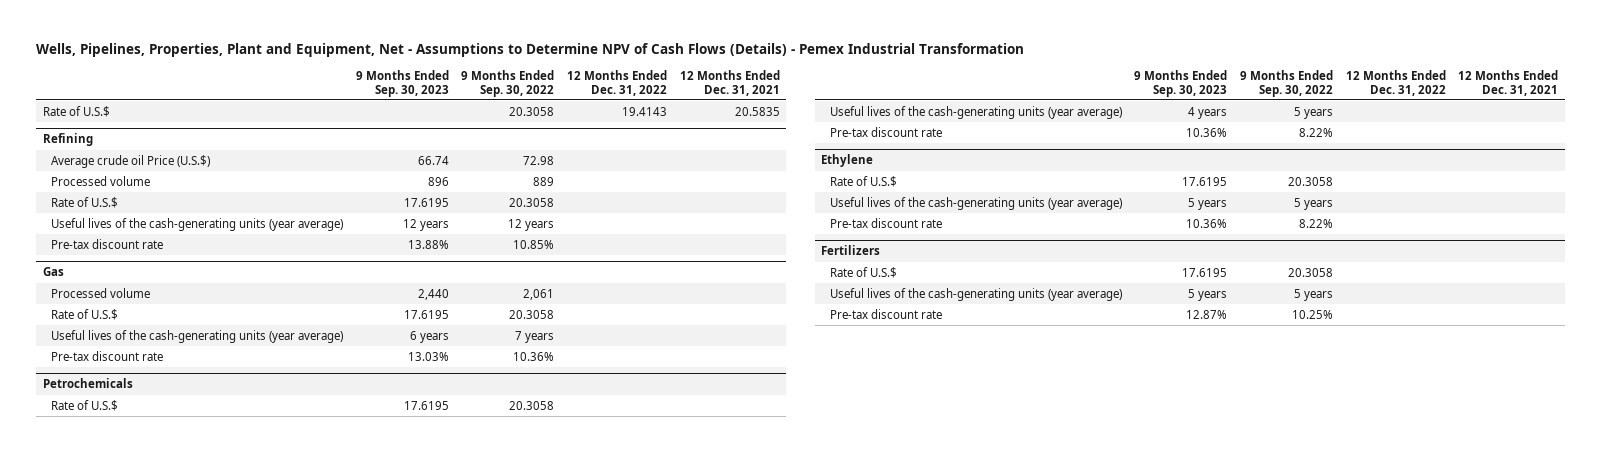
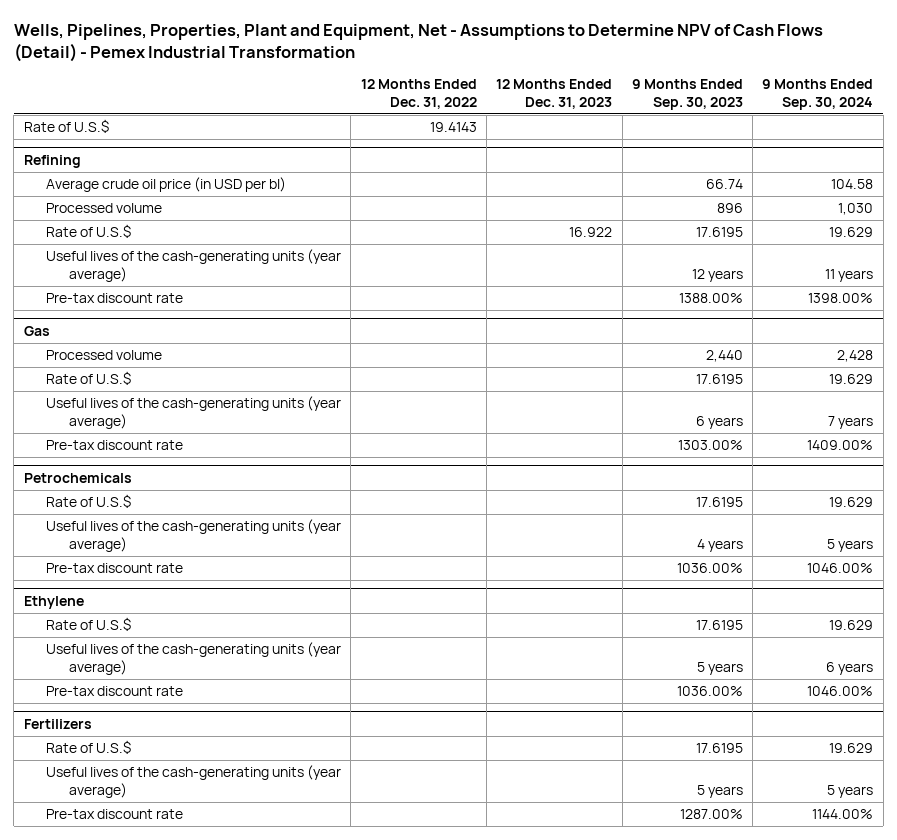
[36,43,1025,58] Wells, Pipelines, Properties, Plant and Equipment, Net - Assumptions to Determine NPV of Cash Flows (Details) - Pemex Industrial Transformation -> [13,23,823,62] Wells, Pipelines, Properties, Plant and Equipment, Net - Assumptions to Determine NPV of Cash Flows (Detail) - Pemex Industrial Transformation
[461,70,555,97] 9 Months Ended Sep. 30, 2022 -> none
[679,70,780,96] 12 Months Ended Dec. 31, 2021 -> none
none -> [496,78,613,109] 12 Months Ended Dec. 31, 2023
none -> [762,78,874,110] 9 Months Ended Sep. 30, 2024
[51,154,211,168] Average crude oil Price (U.S.$) -> [46,177,287,193] Average crude oil price (in USD per bl)
[407,239,449,249] 13.88% -> [678,293,743,304] 1388.00%
[407,351,449,361] 13.03% -> [677,440,743,451] 1303.00%
[1186,127,1228,137] 10.36% -> [676,563,743,574] 1036.00%
[1186,218,1228,228] 10.36% -> [676,686,743,697] 1036.00%
[1186,309,1228,319] 12.87% -> [679,809,743,820] 1287.00%

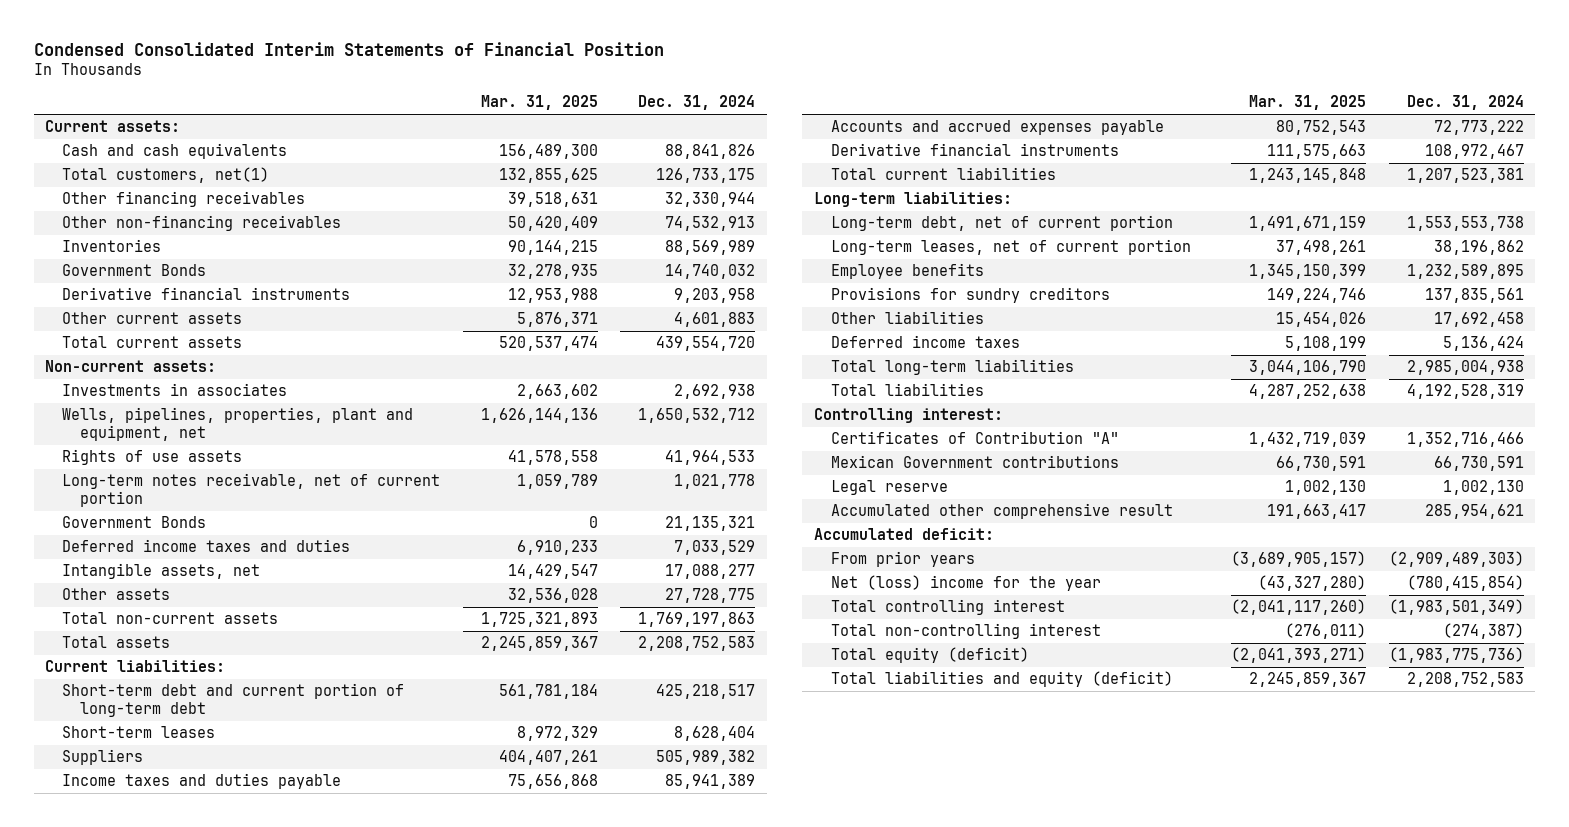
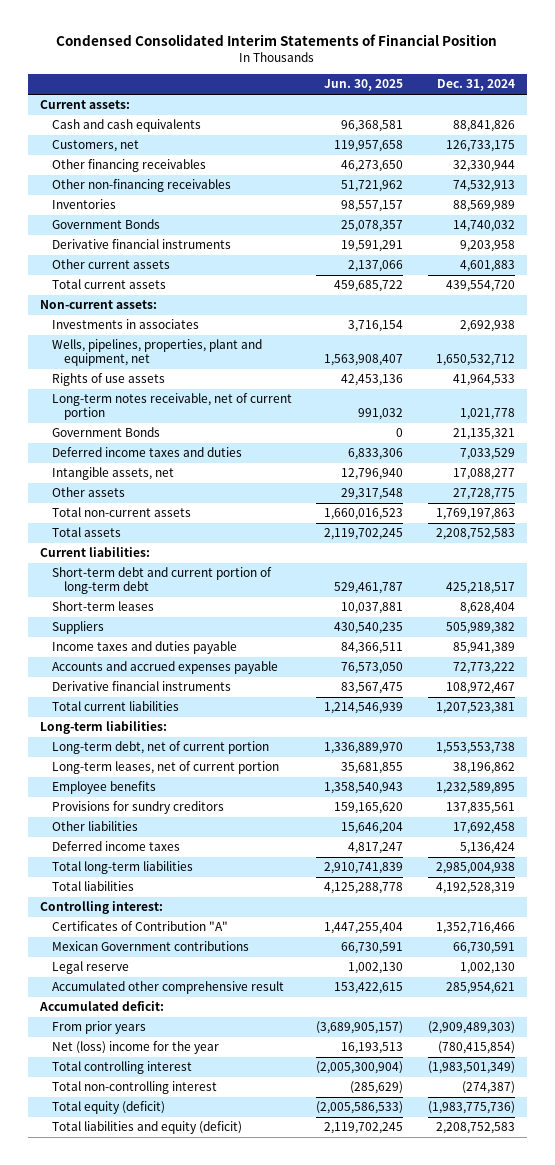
[480,95,598,111] Mar. 31, 2025 -> none
none -> [324,79,404,92] Jun. 30, 2025
[62,167,270,184] Total customers, net(1) -> [51,140,139,153] Customers, net

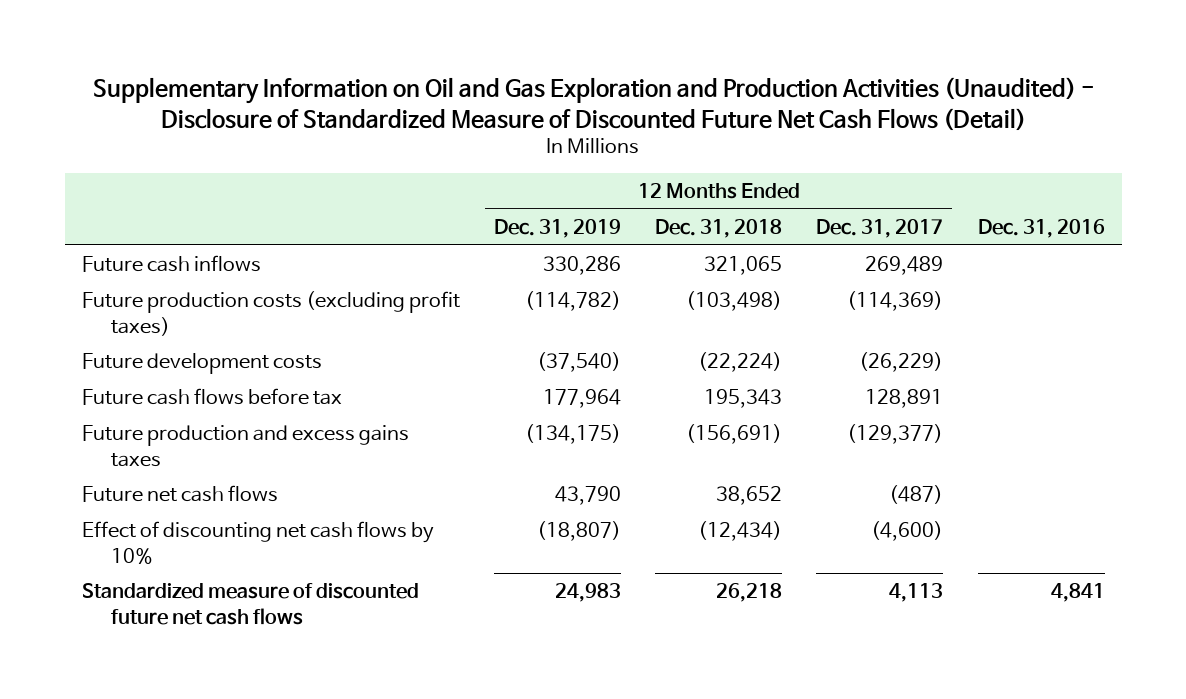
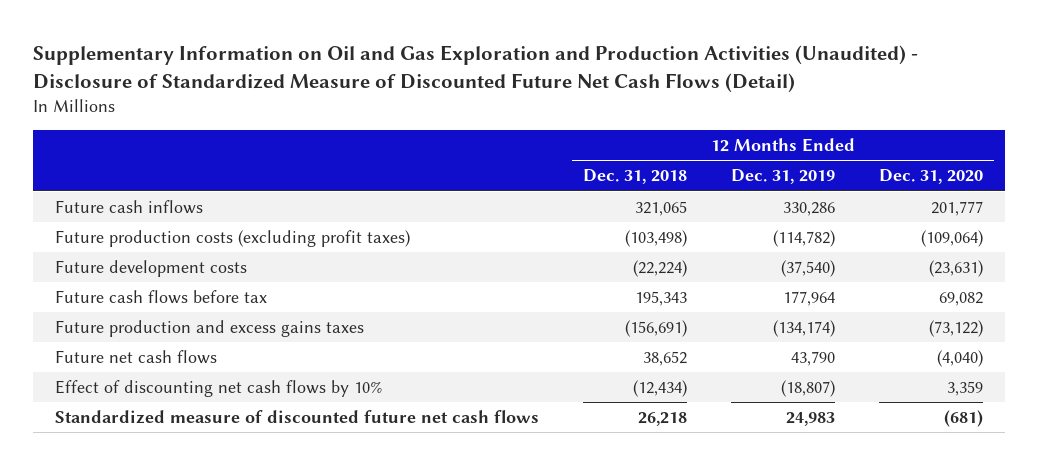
[816,218,944,238] Dec. 31, 2017 -> none
[977,218,1105,238] Dec. 31, 2016 -> none
none -> [879,169,984,185] Dec. 31, 2020
[525,423,622,444] (134,175) -> [773,319,836,337] (134,174)

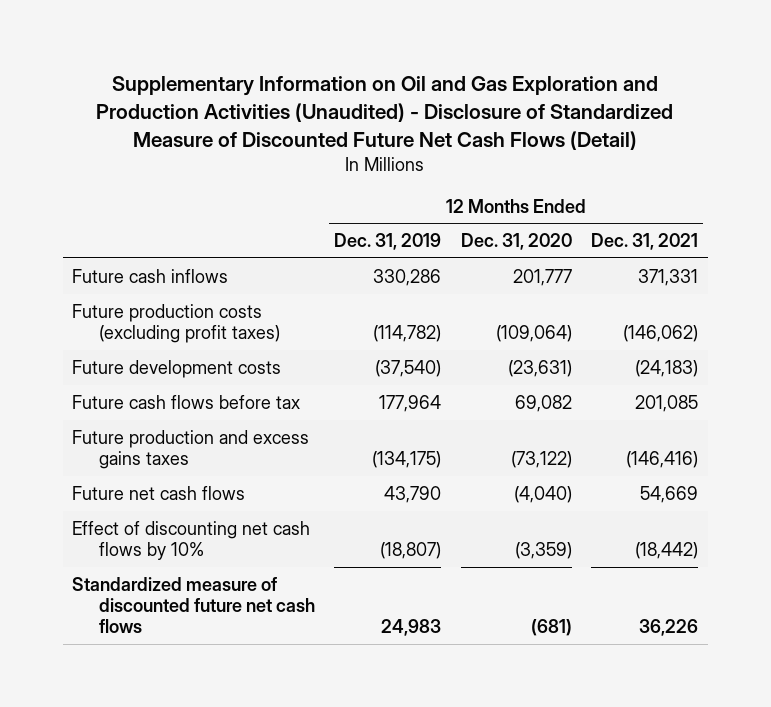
[582,169,687,185] Dec. 31, 2018 -> none
none -> [591,233,699,251] Dec. 31, 2021
[773,319,836,337] (134,174) -> [372,451,442,469] (134,175)
[947,380,984,396] 3,359 -> [514,542,572,560] (3,359)

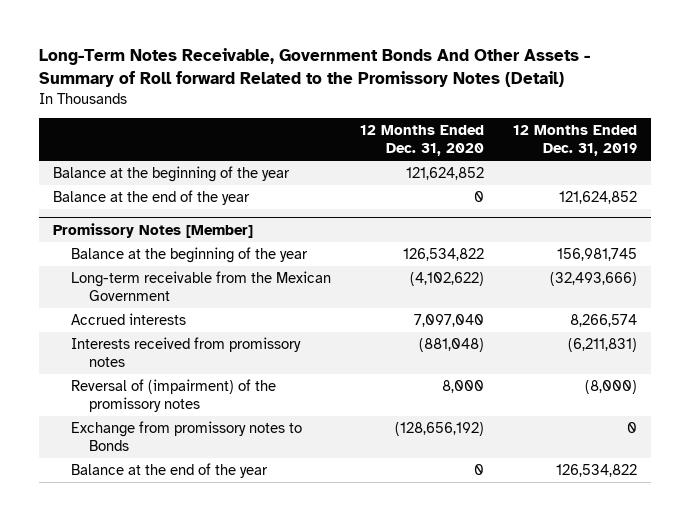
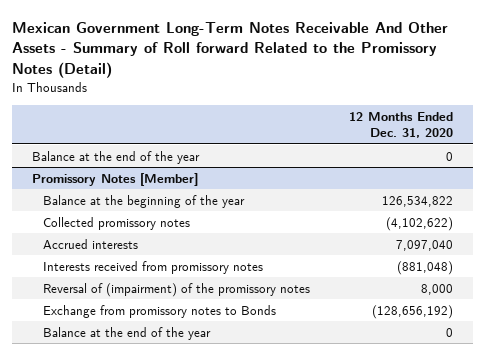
[38,48,590,88] Long-Term Notes Receivable, Government Bonds And Other Assets - Summary of Roll forward Related to the Promissory Notes (Detail) -> [12,21,449,78] Mexican Government Long-Term Notes Receivable And Other Assets - Summary of Roll forward Related to the Promissory Notes (Detail)
[512,125,637,157] 12 Months Ended Dec. 31, 2019 -> none
[53,165,291,182] Balance at the beginning of the year -> none
[71,270,332,301] Long-term receivable from the Mexican Government -> [43,216,191,230] Collected promissory notes

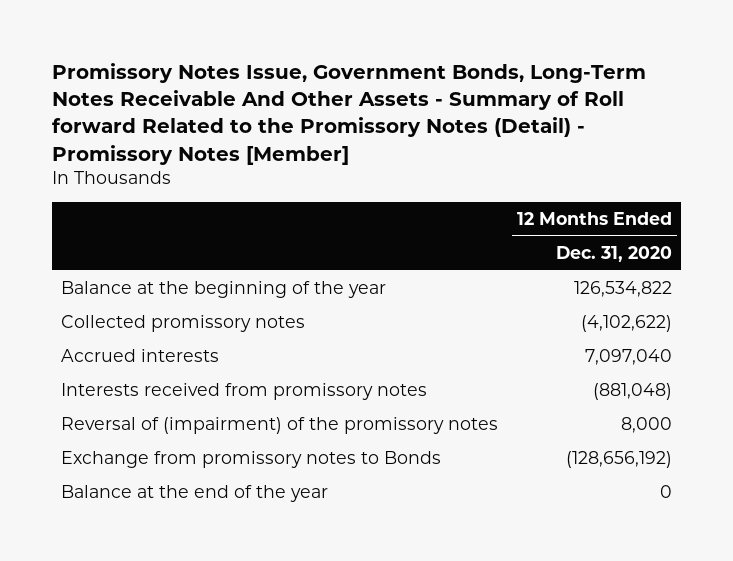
[12,21,449,78] Mexican Government Long-Term Notes Receivable And Other Assets - Summary of Roll forward Related to the Promissory Notes (Detail) -> [51,62,646,165] Promissory Notes Issue, Government Bonds, Long-Term Notes Receivable And Other Assets - Summary of Roll forward Related to the Promissory Notes (Detail) - Promissory Notes [Member]
[31,150,200,164] Balance at the end of the year -> none
[31,172,198,186] Promissory Notes [Member] -> none

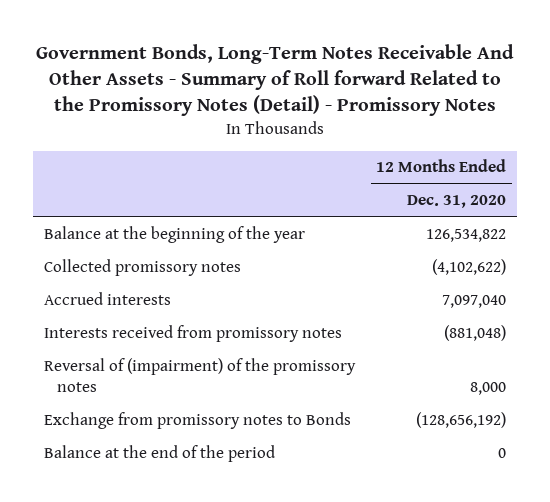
[51,62,646,165] Promissory Notes Issue, Government Bonds, Long-Term Notes Receivable And Other Assets - Summary of Roll forward Related to the Promissory Notes (Detail) - Promissory Notes [Member] -> [35,43,514,117] Government Bonds, Long-Term Notes Receivable And Other Assets - Summary of Roll forward Related to the Promissory Notes (Detail) - Promissory Notes
[61,485,329,503] Balance at the end of the year -> [43,444,275,462] Balance at the end of the period

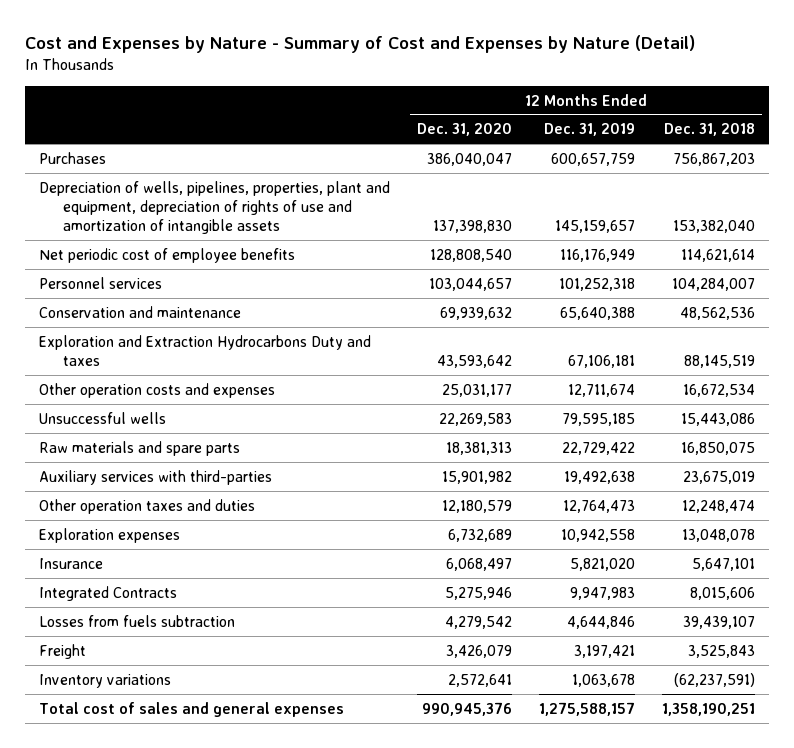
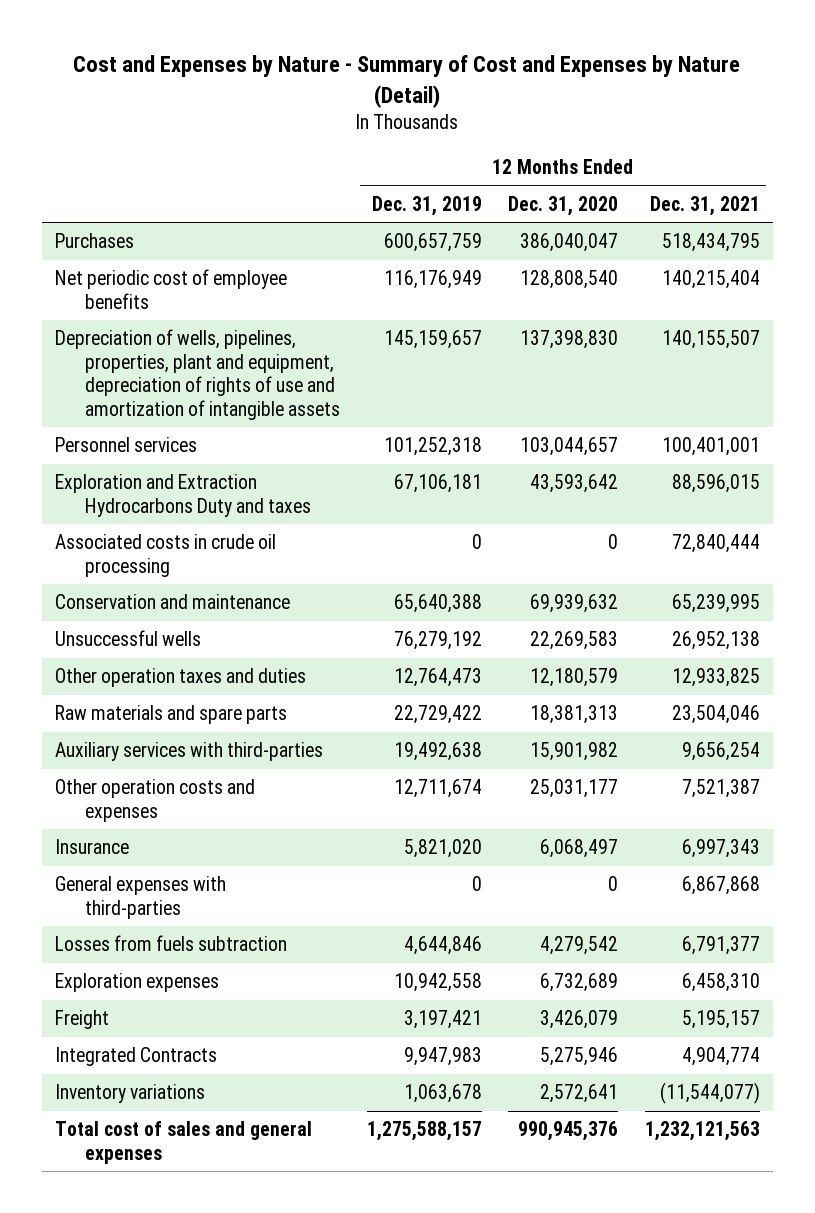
[663,123,755,137] Dec. 31, 2018 -> none
none -> [649,195,760,216] Dec. 31, 2021
[38,180,390,235] Depreciation of wells, pipelines, properties, plant and equipment, depreciation of rights of use and amortization of intangible assets -> [55,329,341,420] Depreciation of wells, pipelines, properties, plant and equipment, depreciation of rights of use and amortization of intangible assets
none -> [55,534,277,577] Associated costs in crude oil processing
[38,305,241,318] Conservation and maintenance -> [55,594,291,610] Conservation and maintenance
[561,412,635,426] 79,595,185 -> [393,631,482,651] 76,279,192
[38,498,255,514] Other operation taxes and duties -> [55,668,307,688] Other operation taxes and duties
[38,382,275,398] Other operation costs and expenses -> [55,779,256,822] Other operation costs and expenses
none -> [55,876,227,919] General expenses with third-parties
[38,527,180,543] Exploration expenses -> [55,973,220,993] Exploration expenses
[38,585,177,601] Integrated Contracts -> [55,1047,218,1067] Integrated Contracts

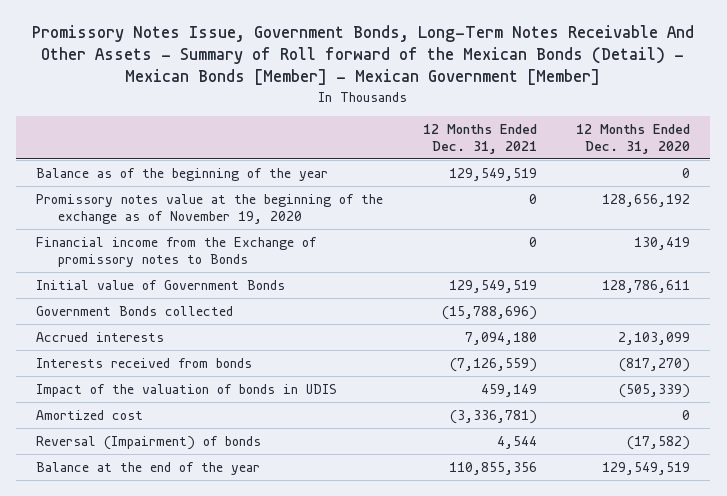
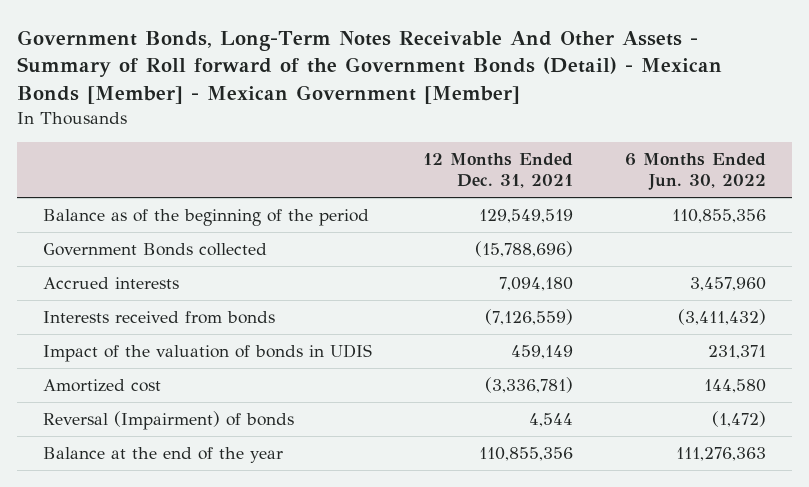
[32,25,695,86] Promissory Notes Issue, Government Bonds, Long-Term Notes Receivable And Other Assets - Summary of Roll forward of the Mexican Bonds (Detail) - Mexican Bonds [Member] - Mexican Government [Member] -> [17,29,723,104] Government Bonds, Long-Term Notes Receivable And Other Assets - Summary of Roll forward of the Government Bonds (Detail) - Mexican Bonds [Member] - Mexican Government [Member]
[576,123,691,154] 12 Months Ended Dec. 31, 2020 -> none
none -> [624,152,766,191] 6 Months Ended Jun. 30, 2022
[36,193,384,224] Promissory notes value at the beginning of the exchange as of November 19, 2020 -> none
[36,236,318,267] Financial income from the Exchange of promissory notes to Bonds -> none
[36,279,286,290] Initial value of Government Bonds -> none
[36,167,329,181] Balance as of the beginning of the year -> [43,208,370,226] Balance as of the beginning of the period

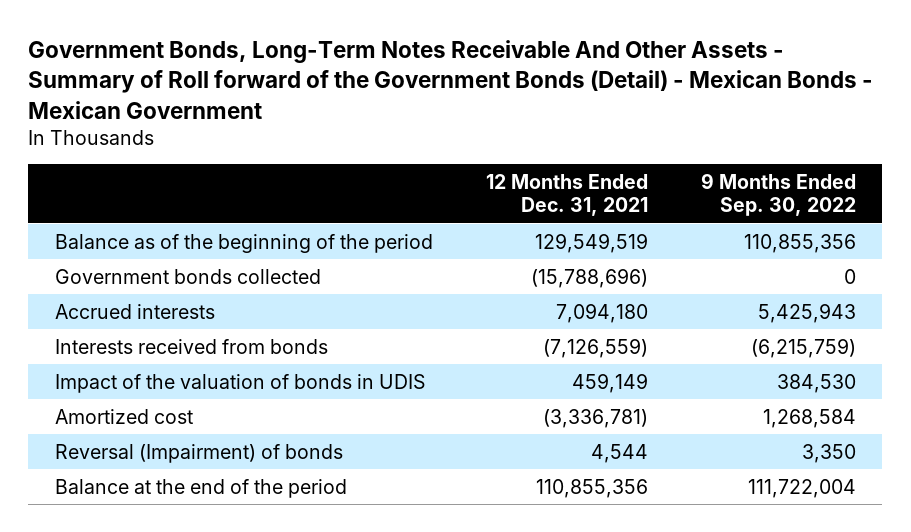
[17,29,723,104] Government Bonds, Long-Term Notes Receivable And Other Assets - Summary of Roll forward of the Government Bonds (Detail) - Mexican Bonds [Member] - Mexican Government [Member] -> [28,40,874,119] Government Bonds, Long-Term Notes Receivable And Other Assets - Summary of Roll forward of the Government Bonds (Detail) - Mexican Bonds - Mexican Government
[624,152,766,191] 6 Months Ended Jun. 30, 2022 -> none
none -> [700,172,856,217] 9 Months Ended Sep. 30, 2022
[43,242,268,256] Government Bonds collected -> [54,268,321,284] Government bonds collected
[43,446,284,463] Balance at the end of the year -> [54,478,347,498] Balance at the end of the period

